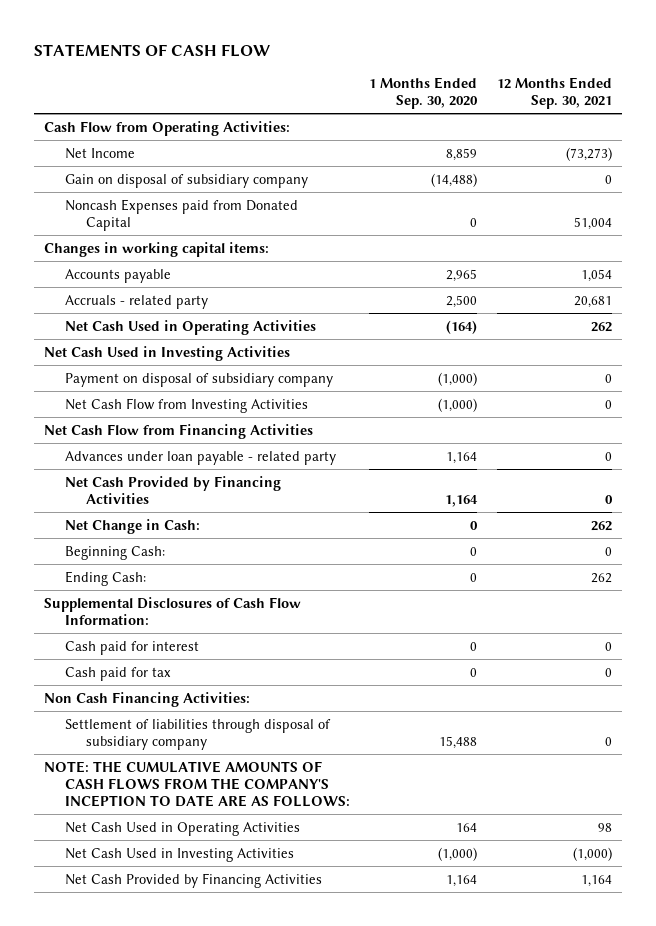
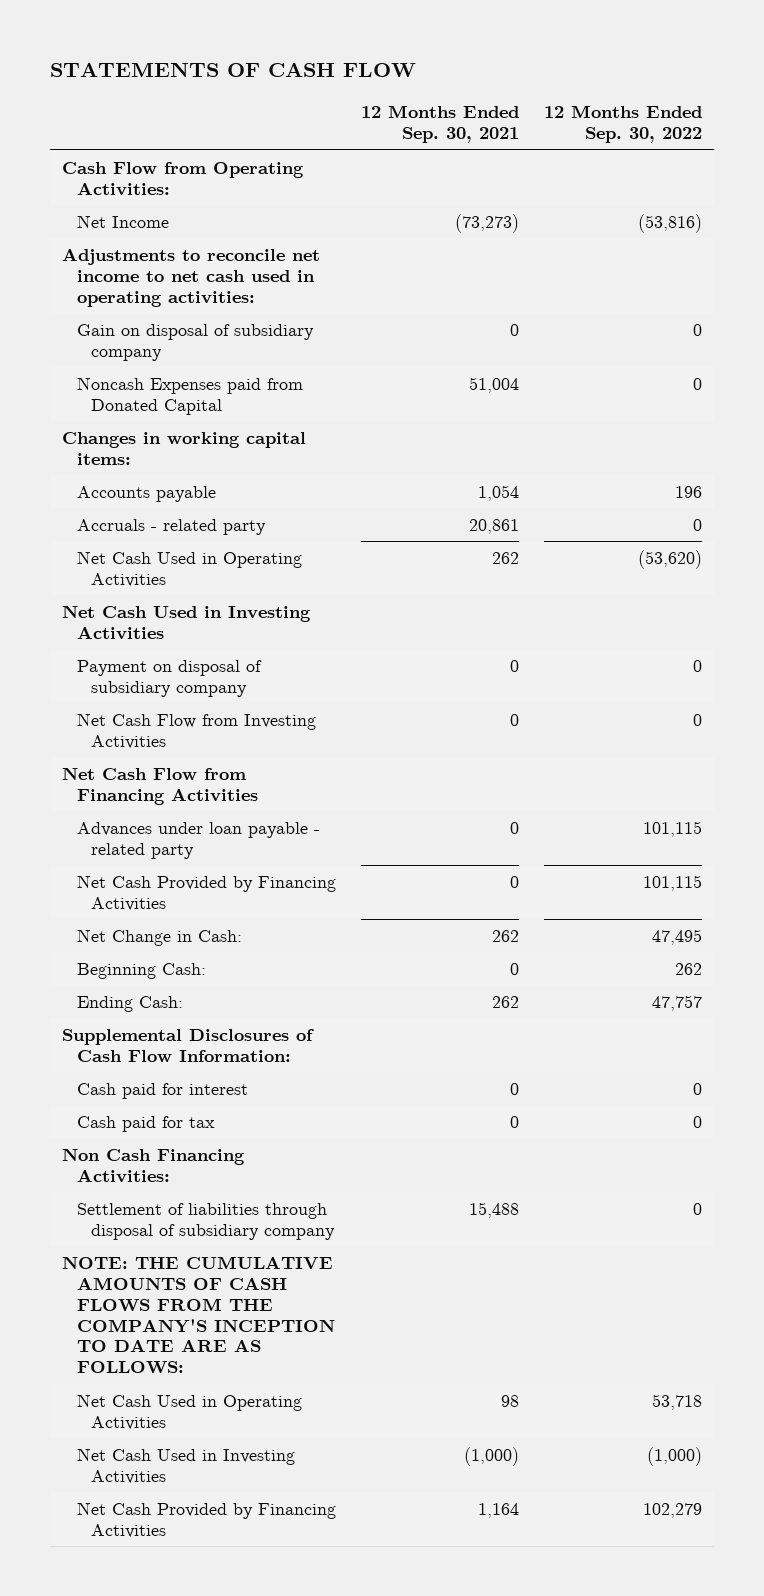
[369,77,479,110] 1 Months Ended Sep. 30, 2020 -> none
none -> [543,105,702,144] 12 Months Ended Sep. 30, 2022
none -> [62,247,321,307] Adjustments to reconcile net income to net cash used in operating activities:
[573,295,612,308] 20,681 -> [468,518,519,534] 20,861
[604,736,612,746] 0 -> [468,1201,519,1218] 15,488

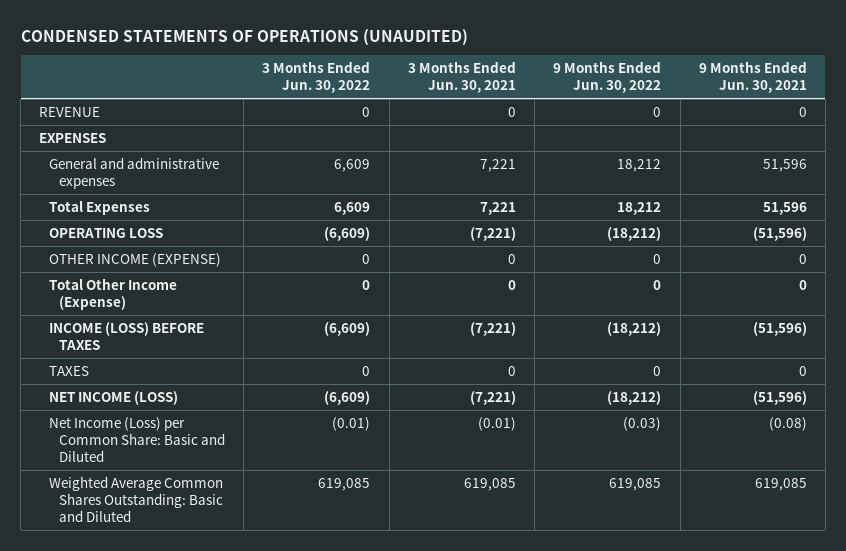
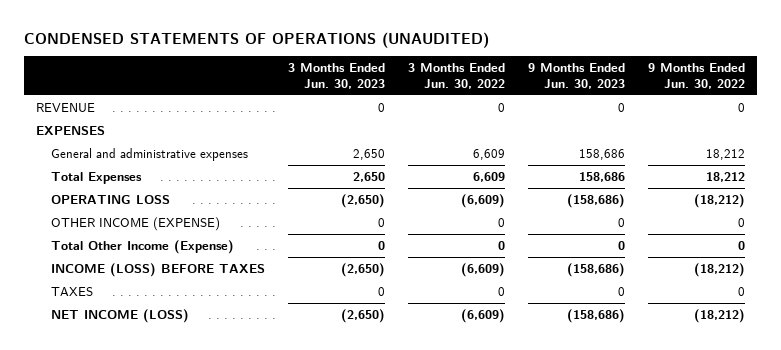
[407,60,516,94] 3 Months Ended Jun. 30, 2021 -> none
[698,60,807,94] 9 Months Ended Jun. 30, 2021 -> none
none -> [287,63,385,89] 3 Months Ended Jun. 30, 2023
none -> [528,63,626,89] 9 Months Ended Jun. 30, 2023
[49,416,226,463] Net Income (Loss) per Common Share: Basic and Diluted -> none
[49,475,224,523] Weighted Average Common Shares Outstanding: Basic and Diluted -> none

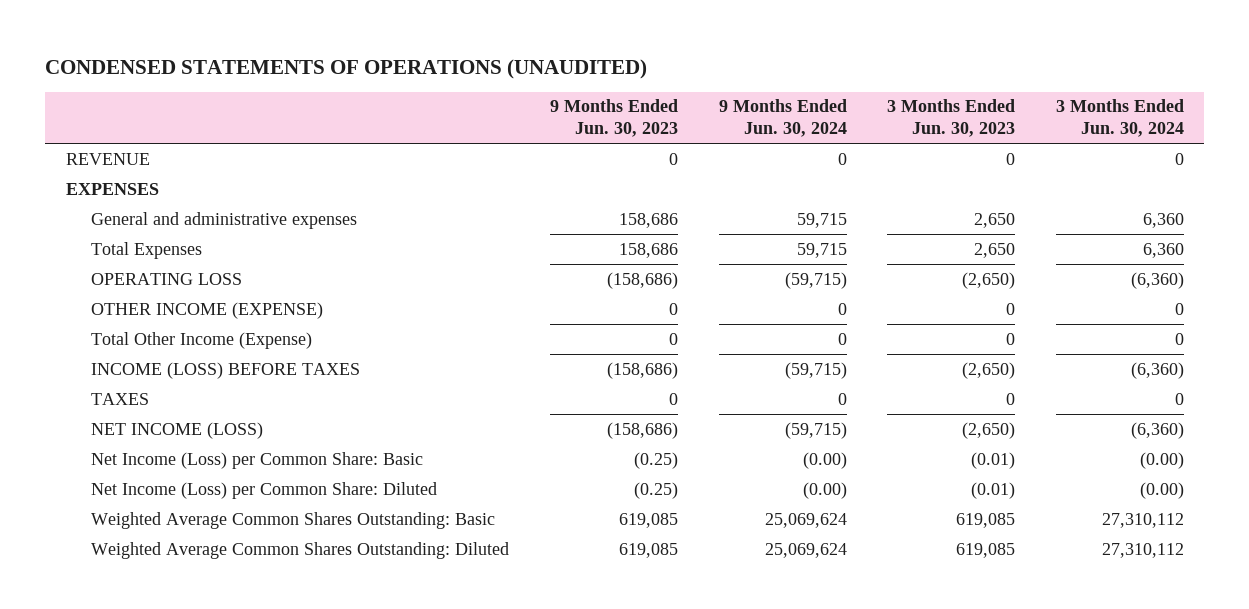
[407,63,505,89] 3 Months Ended Jun. 30, 2022 -> none
[648,63,746,89] 9 Months Ended Jun. 30, 2022 -> none
none -> [718,99,847,138] 9 Months Ended Jun. 30, 2024
none -> [1055,99,1184,138] 3 Months Ended Jun. 30, 2024
none -> [91,451,424,469] Net Income (Loss) per Common Share: Basic
none -> [91,481,438,499] Net Income (Loss) per Common Share: Diluted
none -> [91,511,496,529] Weighted Average Common Shares Outstanding: Basic
none -> [91,541,510,559] Weighted Average Common Shares Outstanding: Diluted

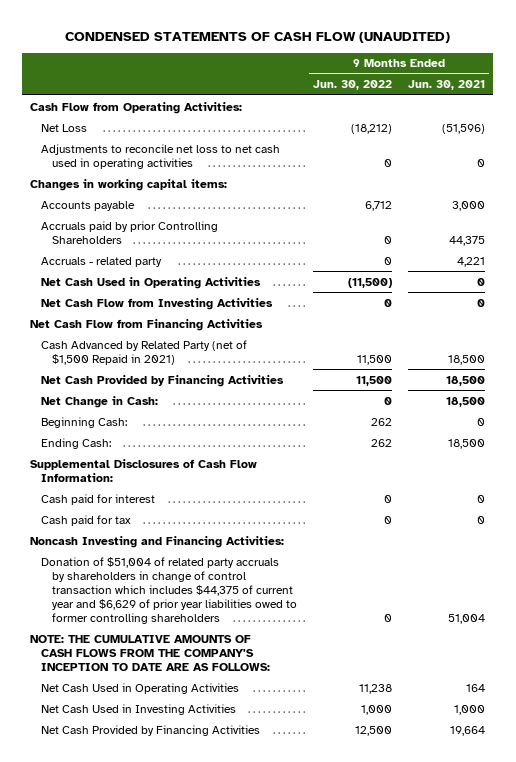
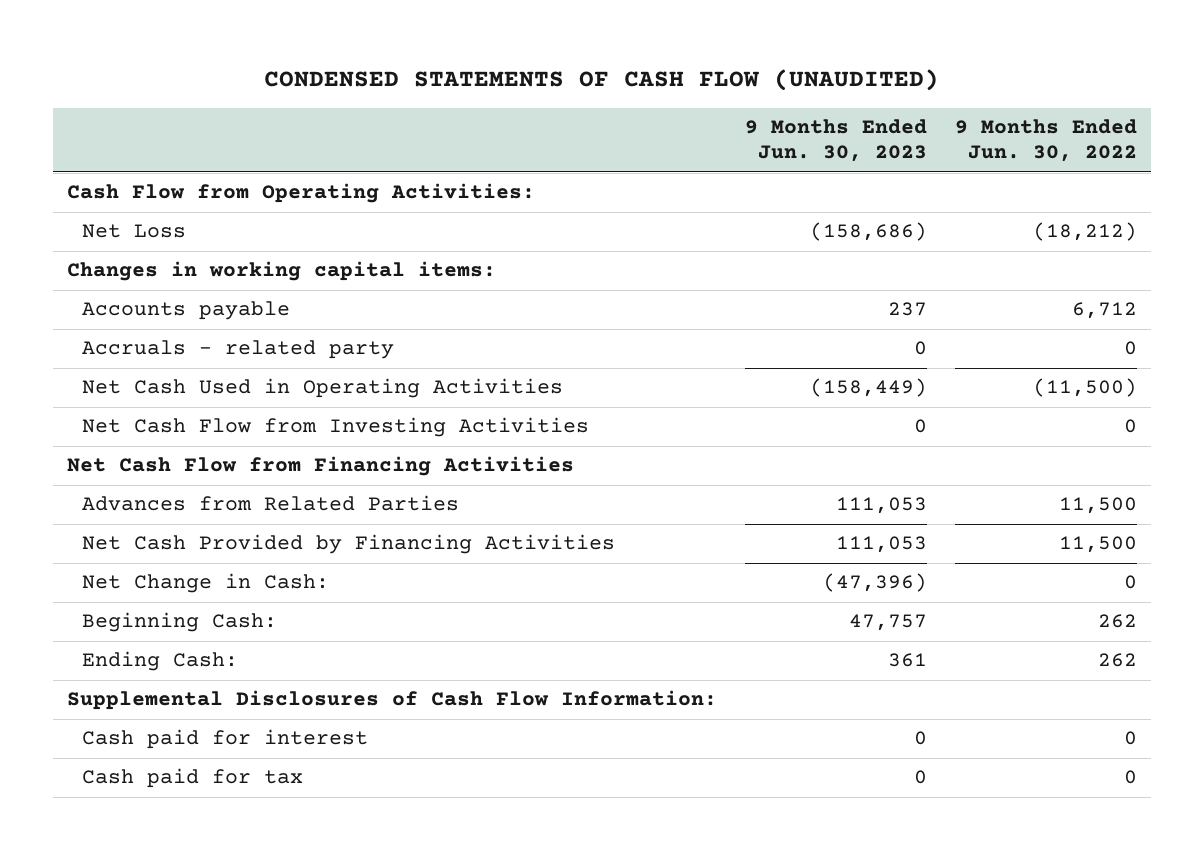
[408,80,486,91] Jun. 30, 2021 -> none
none -> [744,118,927,163] 9 Months Ended Jun. 30, 2023
[41,143,281,169] Adjustments to reconcile net loss to net cash used in operating activities -> none
[41,220,219,244] Accruals paid by prior Controlling Shareholders -> none
[41,339,248,365] Cash Advanced by Related Party (net of $1,500 Repaid in 2021) -> [82,495,460,512] Advances from Related Parties
[30,535,285,548] Noncash Investing and Financing Activities: -> none
[41,556,297,624] Donation of $51,004 of related party accruals by shareholders in change of control transaction which includes $44,375 of current year and $6,629 of prior year liabilities owed to former controlling shareholders -> none
[30,634,271,671] NOTE: THE CUMULATIVE AMOUNTS OF CASH FLOWS FROM THE COMPANY'S INCEPTION TO DATE ARE AS FOLLOWS: -> none
[41,682,240,694] Net Cash Used in Operating Activities -> none
[41,703,237,715] Net Cash Used in Investing Activities -> none
[41,724,261,736] Net Cash Provided by Financing Activities -> none

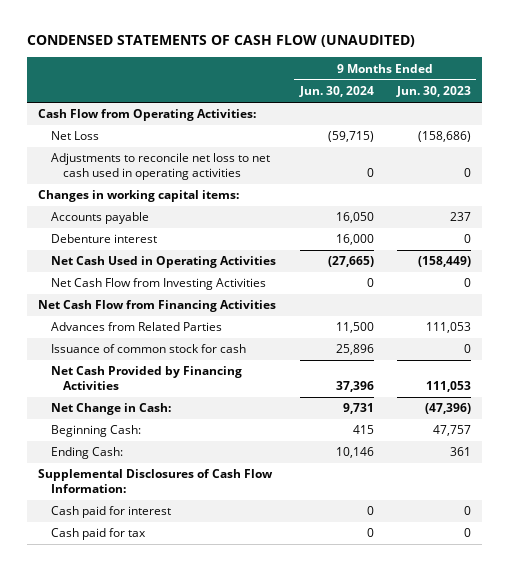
[954,118,1137,163] 9 Months Ended Jun. 30, 2022 -> none
none -> [298,86,374,98] Jun. 30, 2024
none -> [50,153,270,181] Adjustments to reconcile net loss to net cash used in operating activities
[82,340,395,360] Accruals - related party -> none
none -> [50,234,157,244] Debenture interest
none -> [50,344,246,354] Issuance of common stock for cash

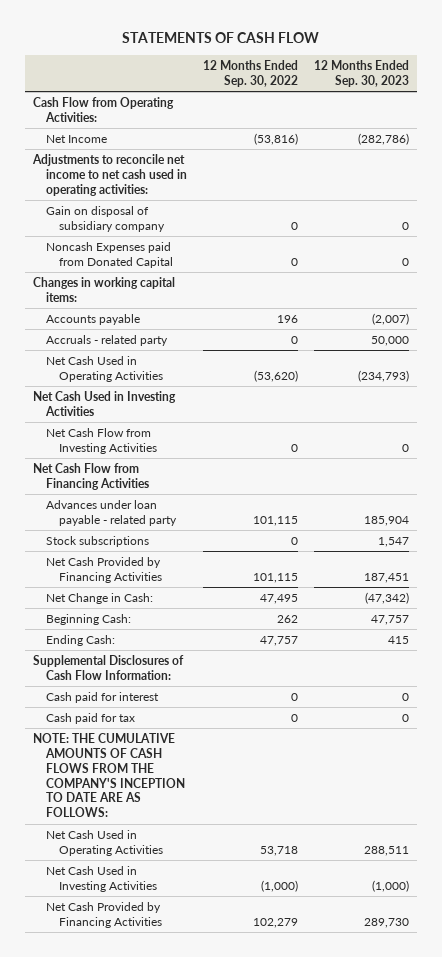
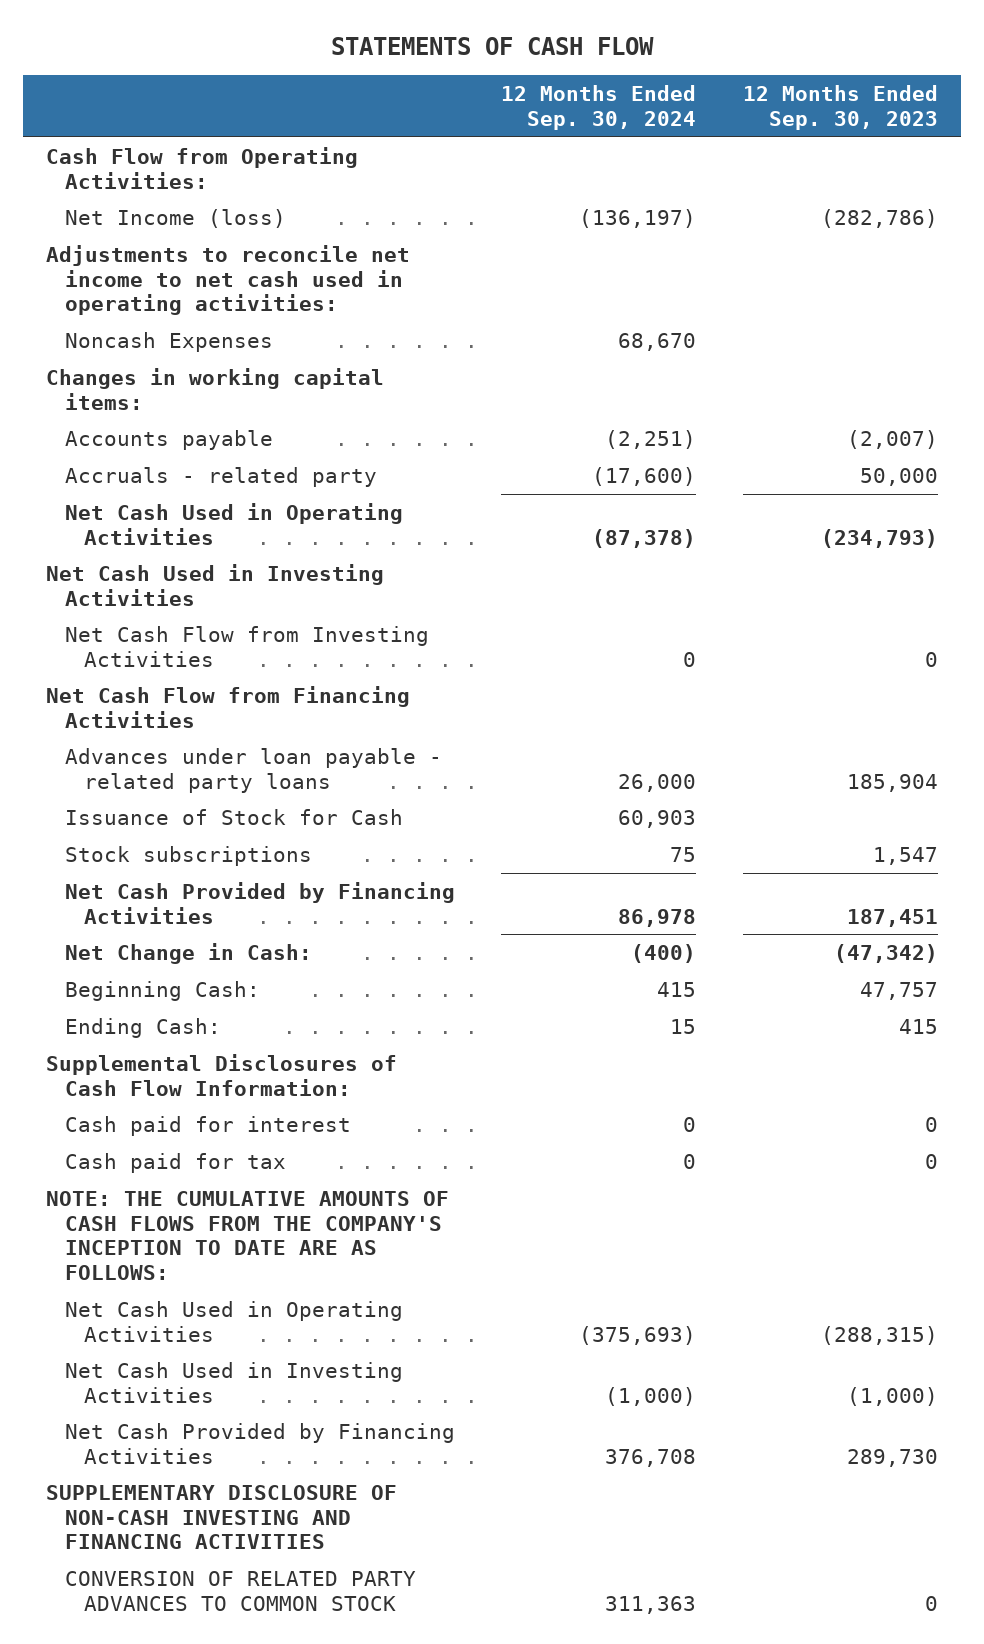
[203,59,299,87] 12 Months Ended Sep. 30, 2022 -> none
none -> [501,84,697,130] 12 Months Ended Sep. 30, 2024
[46,134,108,143] Net Income -> [64,208,286,228] Net Income (loss)
[46,205,166,232] Gain on disposal of subsidiary company -> none
[46,241,174,268] Noncash Expenses paid from Donated Capital -> none
none -> [64,331,273,352] Noncash Expenses
[46,499,178,526] Advances under loan payable - related party -> [64,747,442,793] Advances under loan payable - related party loans
none -> [64,808,403,825] Issuance of Stock for Cash
[364,845,410,856] 288,511 -> [820,1325,938,1345] (288,315)
none -> [46,1484,398,1550] SUPPLEMENTARY DISCLOSURE OF NON-CASH INVESTING AND FINANCING ACTIVITIES
none -> [64,1570,416,1611] CONVERSION OF RELATED PARTY ADVANCES TO COMMON STOCK

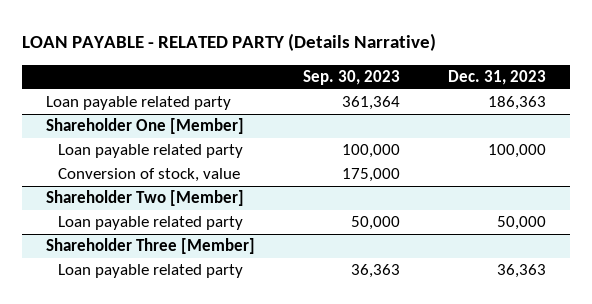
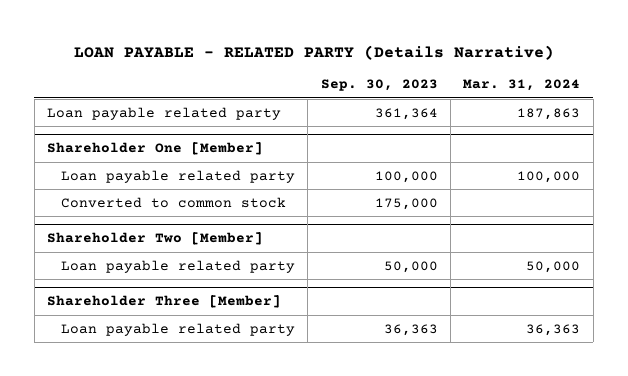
[447,70,546,86] Dec. 31, 2023 -> none
none -> [463,79,581,92] Mar. 31, 2024
[58,168,241,183] Conversion of stock, value -> [60,196,286,208] Converted to common stock

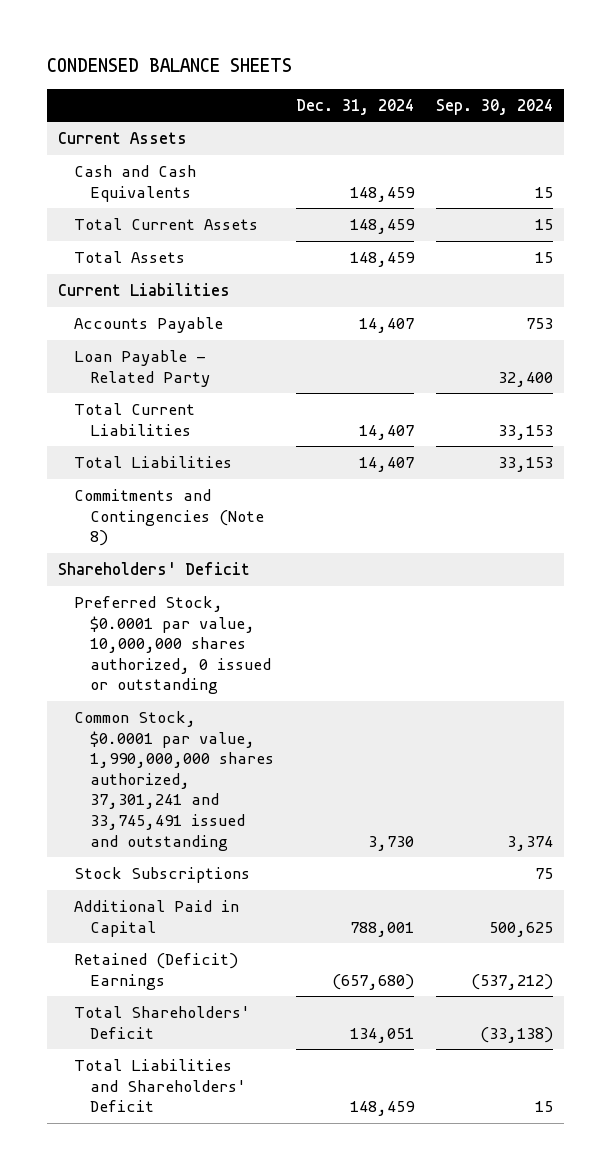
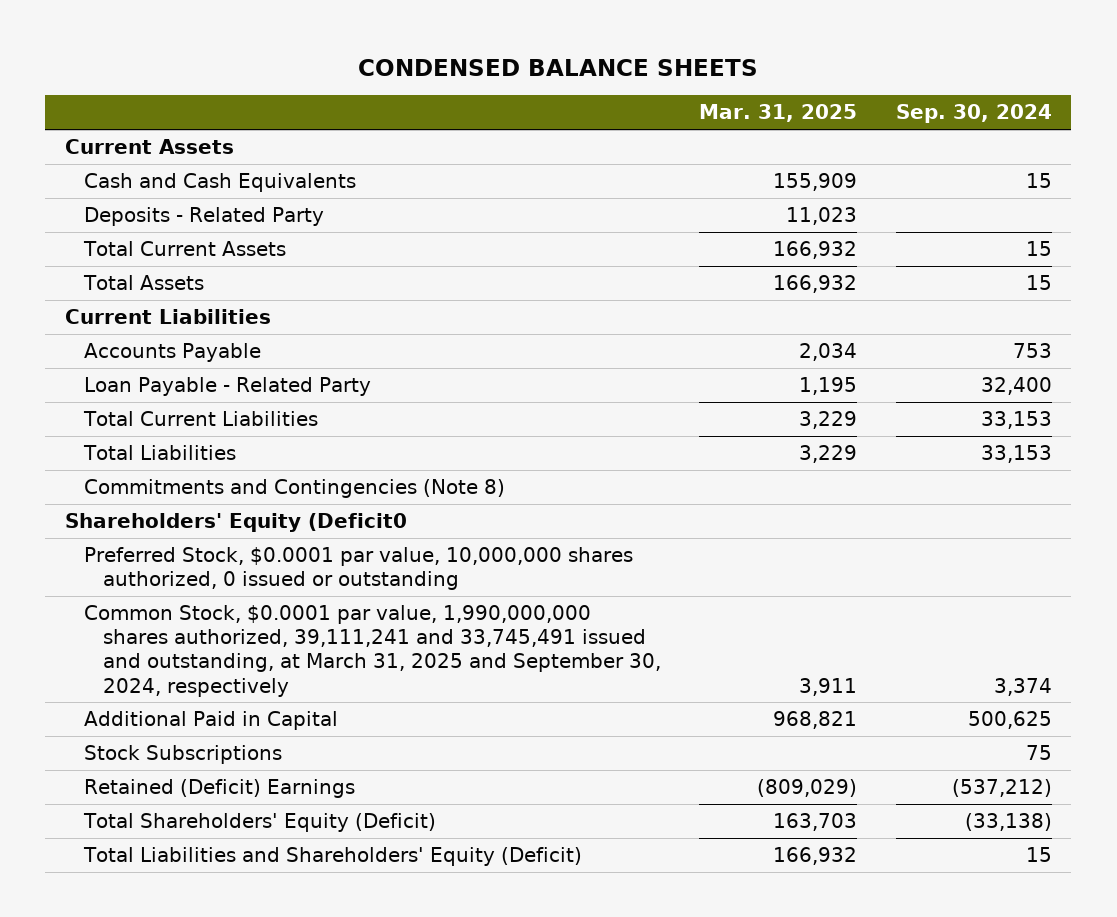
[296,98,415,115] Dec. 31, 2024 -> none
none -> [699,104,858,123] Mar. 31, 2025
none -> [83,207,324,227] Deposits - Related Party
[57,562,250,576] Shareholders' Deficit -> [64,513,407,533] Shareholders' Equity (Deficit0
[74,711,275,851] Common Stock, $0.0001 par value, 1,990,000,000 shares authorized, 37,301,241 and 33,745,491 issued and outstanding -> [83,605,661,697] Common Stock, $0.0001 par value, 1,990,000,000 shares authorized, 39,111,241 and 33,745,491 issued and outstanding, at March 31, 2025 and September 30, 2024, respectively
[74,867,251,884] Stock Subscriptions -> [83,745,282,765] Stock Subscriptions
[74,1006,251,1039] Total Shareholders' Deficit -> [82,813,436,833] Total Shareholders' Equity (Deficit)
[74,1059,247,1113] Total Liabilities and Shareholders' Deficit -> [82,847,582,867] Total Liabilities and Shareholders' Equity (Deficit)

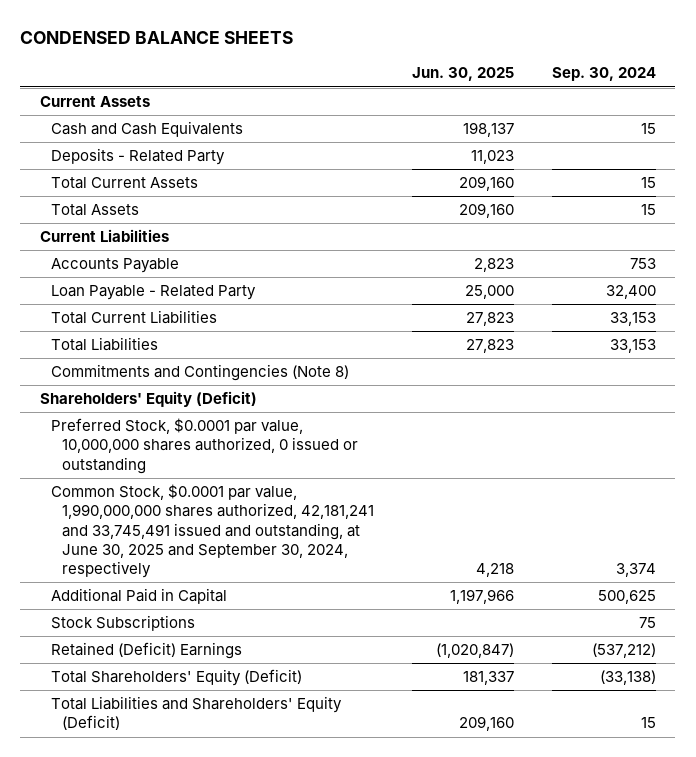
[699,104,858,123] Mar. 31, 2025 -> none
none -> [411,67,514,82] Jun. 30, 2025
[64,513,407,533] Shareholders' Equity (Deficit0 -> [39,391,257,408] Shareholders' Equity (Deficit)
[83,605,661,697] Common Stock, $0.0001 par value, 1,990,000,000 shares authorized, 39,111,241 and 33,745,491 issued and outstanding, at March 31, 2025 and September 30, 2024, respectively -> [50,484,374,579] Common Stock, $0.0001 par value, 1,990,000,000 shares authorized, 42,181,241 and 33,745,491 issued and outstanding, at June 30, 2025 and September 30, 2024, respectively

